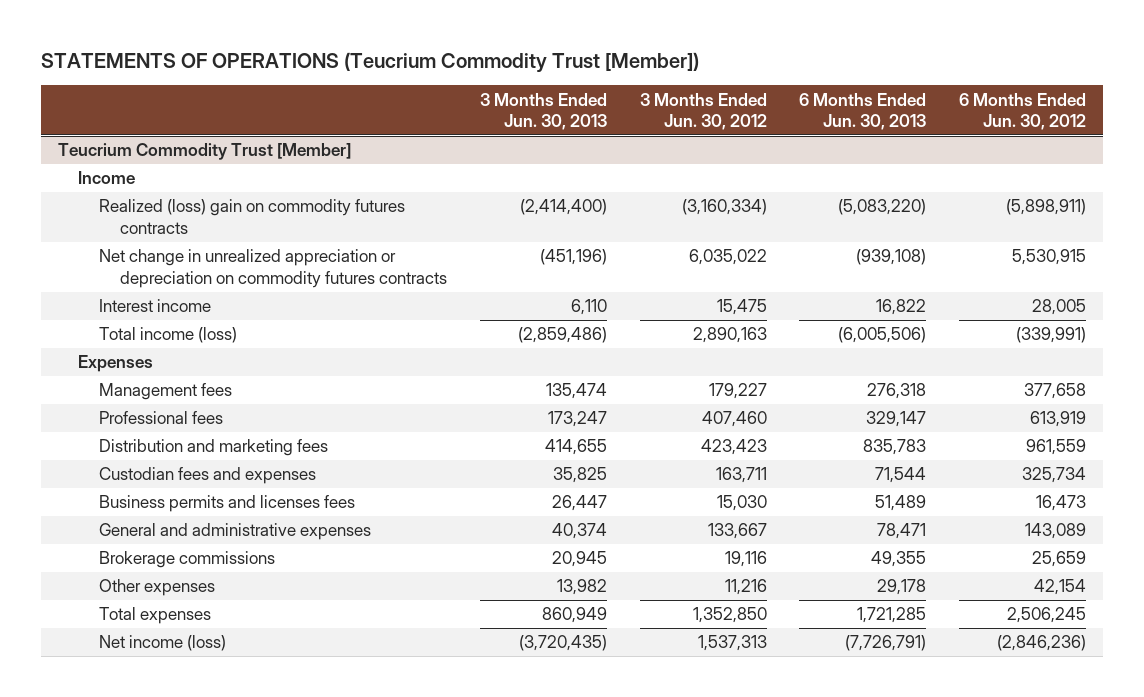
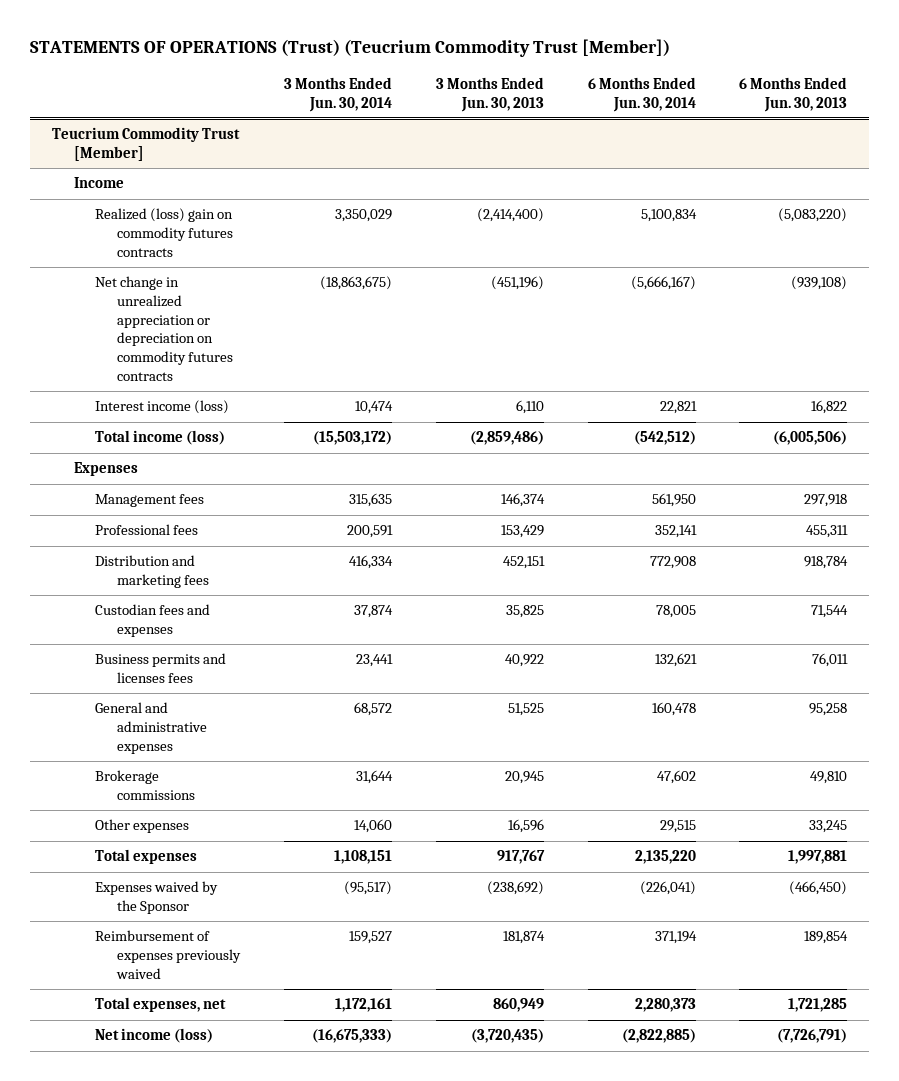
[41,51,700,73] STATEMENTS OF OPERATIONS (Teucrium Commodity Trust [Member]) -> [29,39,670,58] STATEMENTS OF OPERATIONS (Trust) (Teucrium Commodity Trust [Member])
[639,92,767,130] 3 Months Ended Jun. 30, 2012 -> none
[959,92,1087,130] 6 Months Ended Jun. 30, 2012 -> none
none -> [284,77,393,112] 3 Months Ended Jun. 30, 2014
none -> [587,77,696,112] 6 Months Ended Jun. 30, 2014
[99,299,212,313] Interest income -> [95,400,230,415] Interest income (loss)
[545,383,607,400] 135,474 -> [500,493,545,508] 146,374
[867,383,927,400] 276,318 -> [804,494,848,508] 297,918
[547,411,607,428] 173,247 -> [500,525,544,539] 153,429
[866,411,927,428] 329,147 -> [806,525,849,539] 455,311
[544,439,607,456] 414,655 -> [502,556,545,570] 452,151
[863,439,927,456] 835,783 -> [804,556,849,570] 918,784
[551,495,607,512] 26,447 -> [504,654,544,668] 40,922
[875,495,927,512] 51,489 -> [812,653,849,668] 76,011
[551,523,607,540] 40,374 -> [507,703,544,717] 51,525
[877,523,927,540] 78,471 -> [809,703,848,717] 95,258
[871,551,927,568] 49,355 -> [810,771,848,785] 49,810
[556,579,607,596] 13,982 -> [507,819,544,834] 16,596
[877,579,927,596] 29,178 -> [809,820,848,834] 33,245
[541,607,607,624] 860,949 -> [496,850,545,865] 917,767
[857,607,927,624] 1,721,285 -> [788,850,848,865] 1,997,881
none -> [95,881,219,915] Expenses waived by the Sponsor
none -> [95,930,242,979] Reimbursement of expenses previously waived
none -> [95,997,227,1013] Total expenses, net

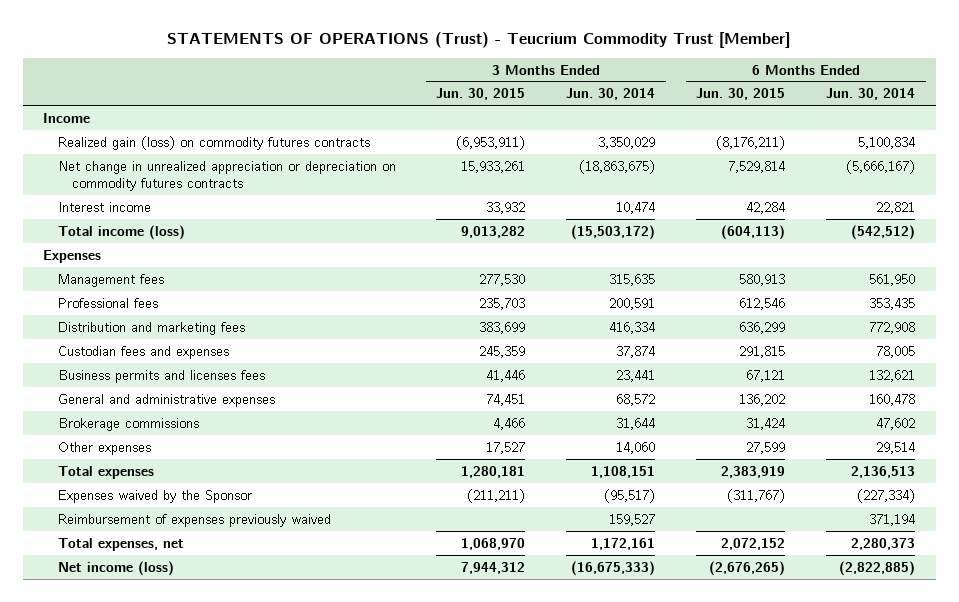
[29,39,670,58] STATEMENTS OF OPERATIONS (Trust) (Teucrium Commodity Trust [Member]) -> [167,32,791,49] STATEMENTS OF OPERATIONS (Trust) - Teucrium Commodity Trust [Member]
[435,77,544,112] 3 Months Ended Jun. 30, 2013 -> none
[739,77,848,112] 6 Months Ended Jun. 30, 2013 -> none
none -> [436,88,526,101] Jun. 30, 2015
none -> [696,88,786,101] Jun. 30, 2015
[51,127,240,162] Teucrium Commodity Trust [Member] -> none
[95,208,234,257] Realized (loss) gain on commodity futures contracts -> [57,135,370,150] Realized gain (loss) on commodity futures contracts
[95,400,230,415] Interest income (loss) -> [57,201,151,212] Interest income
[654,525,697,539] 352,141 -> [869,297,916,310] 353,435
[659,820,696,834] 29,515 -> [876,441,916,454] 29,514
[634,850,696,865] 2,135,220 -> [851,465,916,478] 2,136,513
[639,881,696,896] (226,041) -> [857,488,916,503] (227,334)

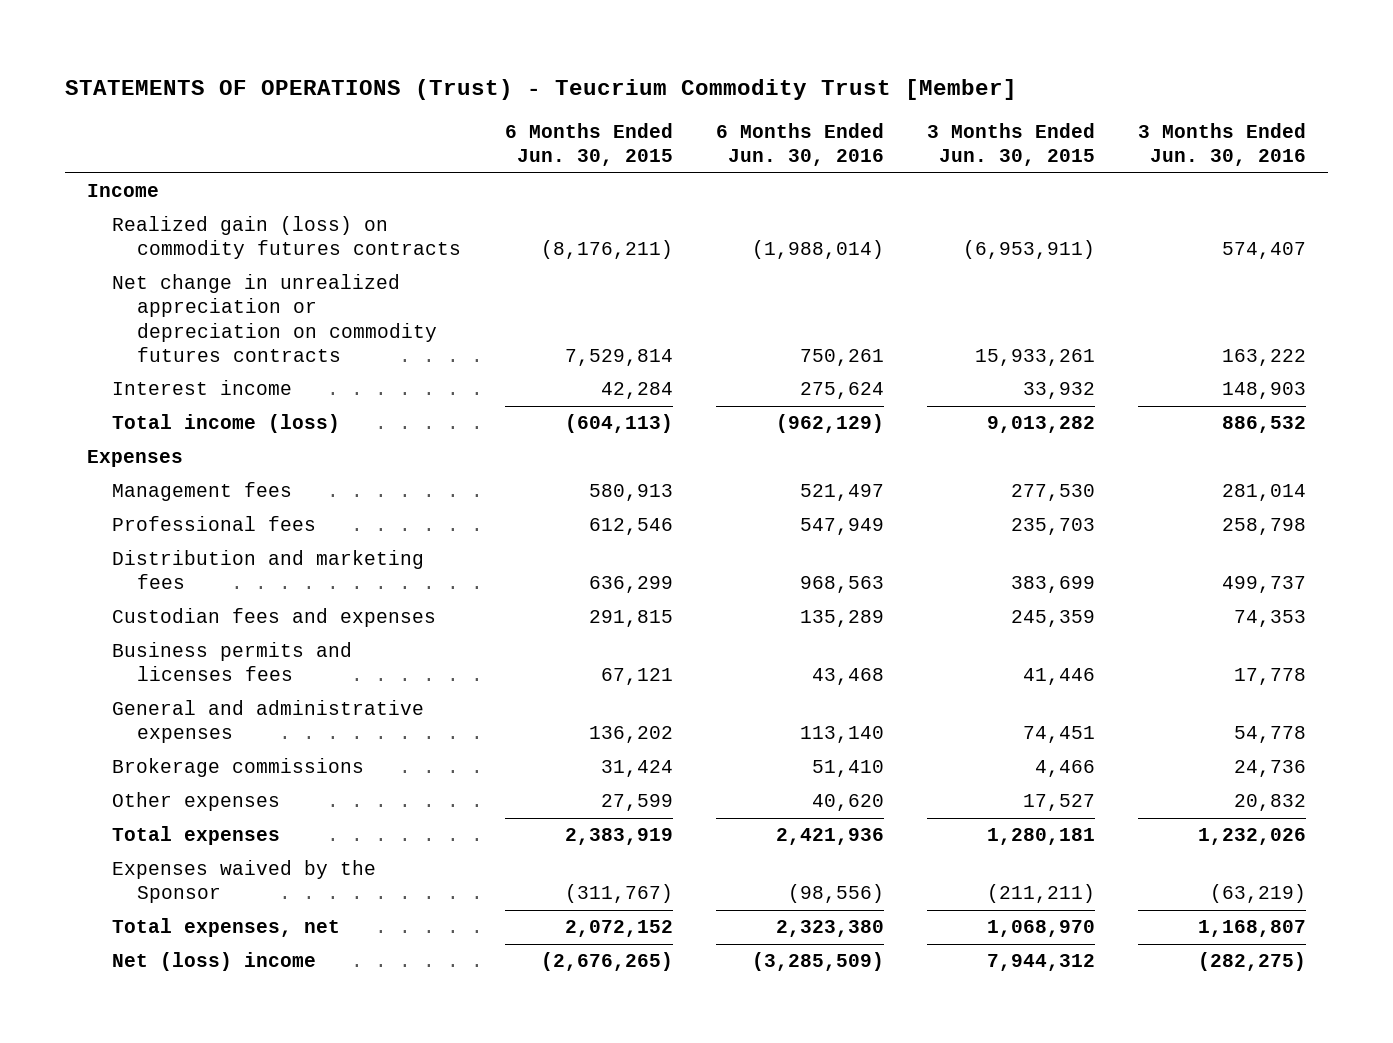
[566,88,656,101] Jun. 30, 2014 -> none
[826,88,916,101] Jun. 30, 2014 -> none
none -> [715,123,884,167] 6 Months Ended Jun. 30, 2016
none -> [1138,123,1307,167] 3 Months Ended Jun. 30, 2016
[57,513,331,527] Reimbursement of expenses previously waived -> none
[57,560,174,576] Net income (loss) -> [111,952,316,972] Net (loss) income

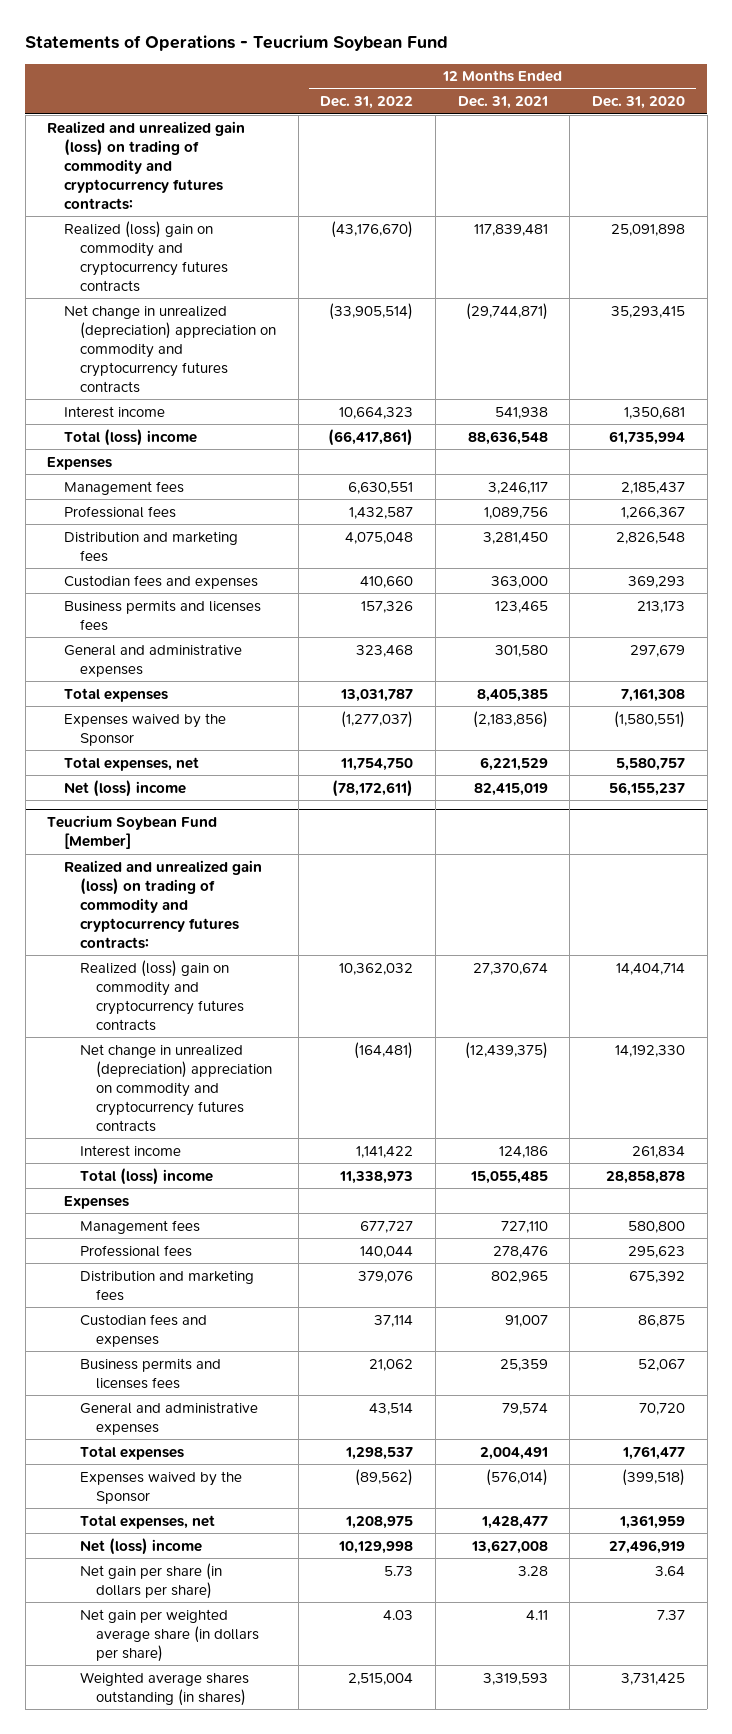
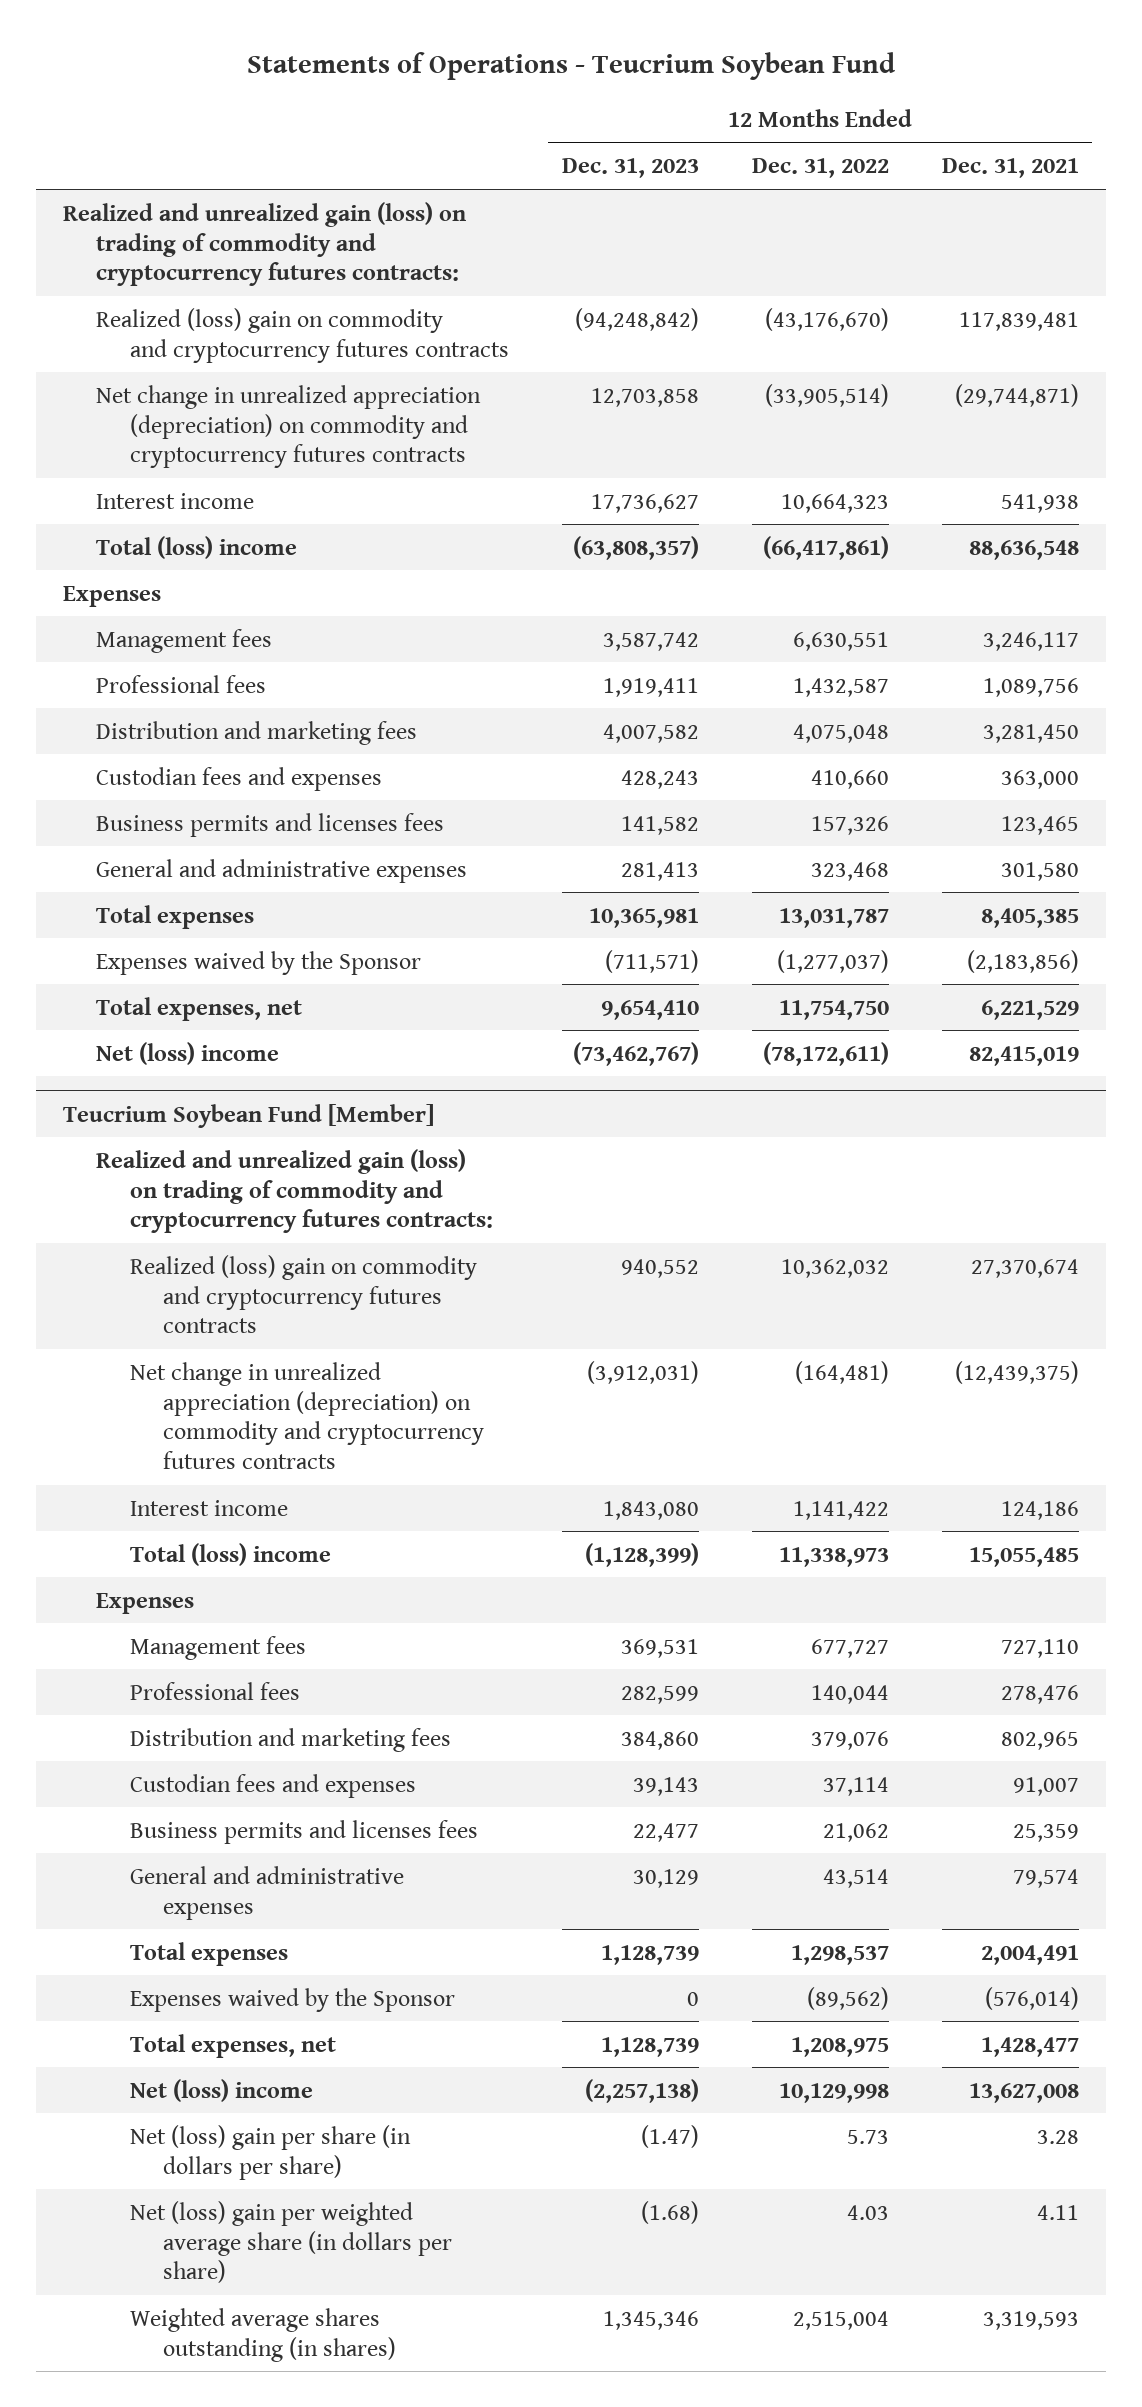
[591,96,685,110] Dec. 31, 2020 -> none
none -> [561,158,699,179] Dec. 31, 2023
[63,304,276,393] Net change in unrealized (depreciation) appreciation on commodity and cryptocurrency futures contracts -> [96,384,482,469] Net change in unrealized appreciation (depreciation) on commodity and cryptocurrency futures contracts
[79,1043,273,1132] Net change in unrealized (depreciation) appreciation on commodity and cryptocurrency futures contracts -> [129,1361,485,1470] Net change in unrealized appreciation (depreciation) on commodity and cryptocurrency futures contracts
[79,1562,222,1599] Net gain per share (in dollars per share) -> [129,2124,411,2180] Net (loss) gain per share (in dollars per share)
[79,1608,260,1662] Net gain per weighted average share (in dollars per share) -> [129,2200,453,2284] Net (loss) gain per weighted average share (in dollars per share)

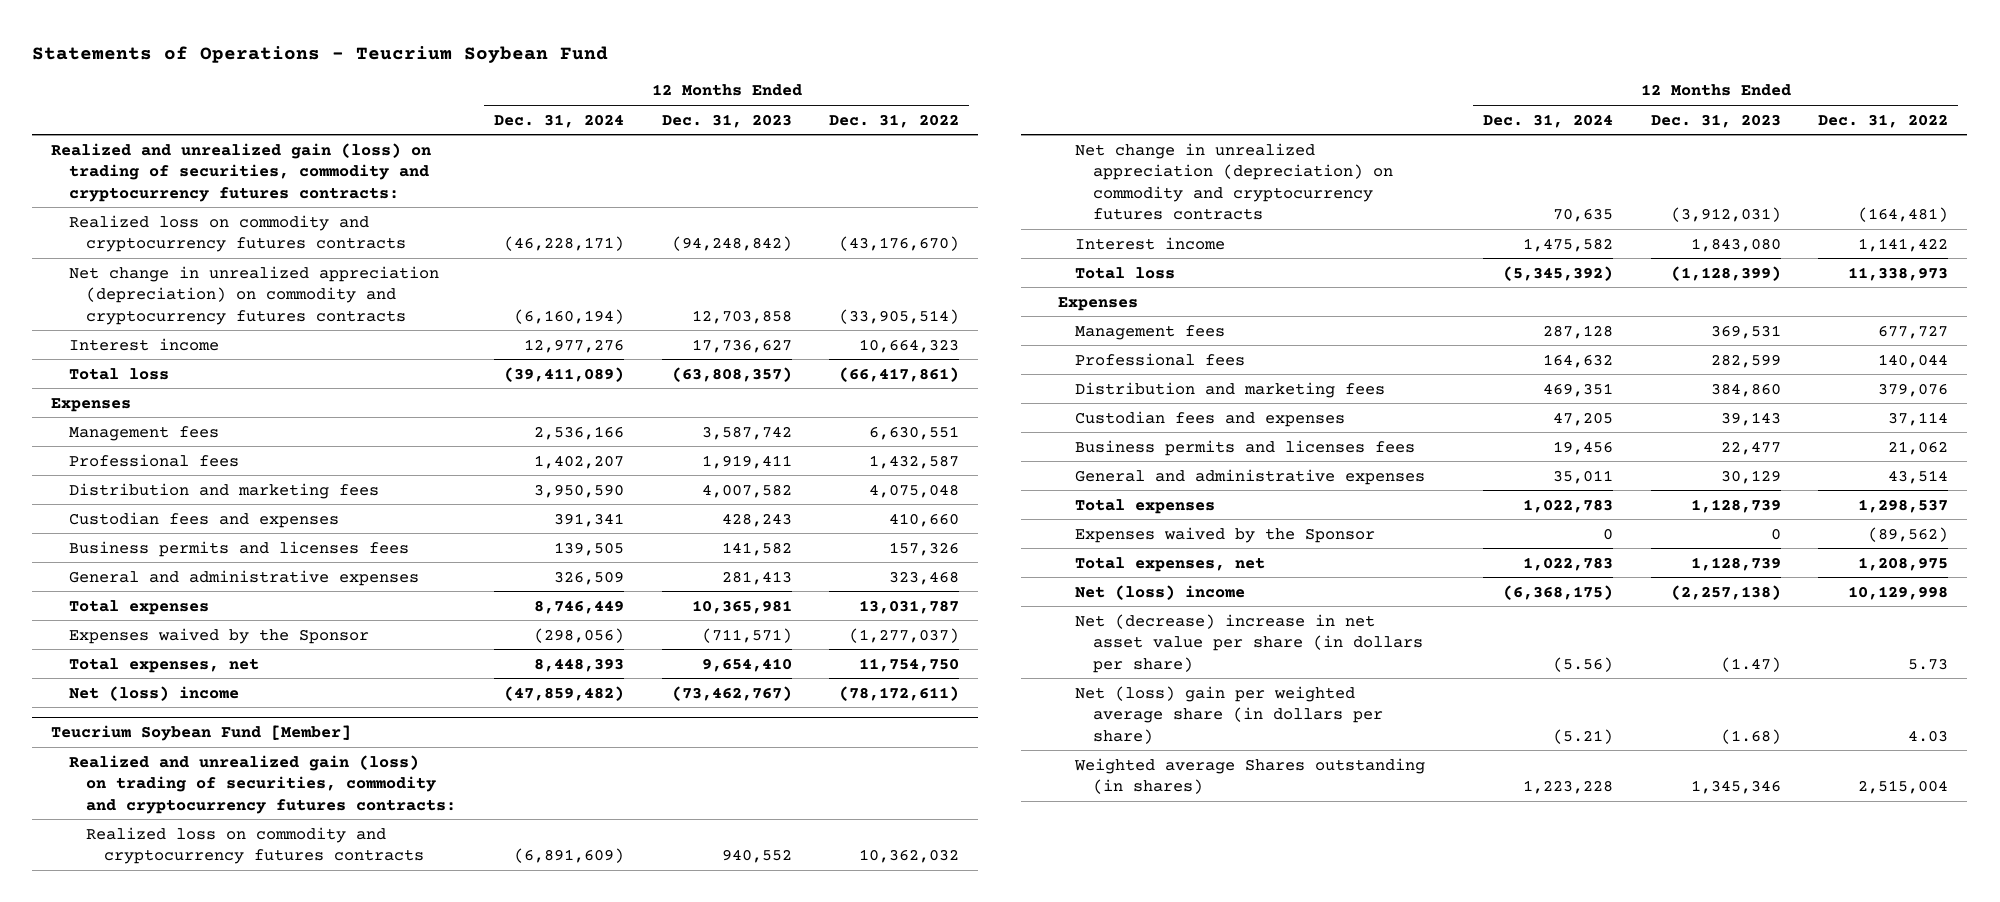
[941,158,1079,179] Dec. 31, 2021 -> none
none -> [493,113,624,128] Dec. 31, 2024
[62,201,466,287] Realized and unrealized gain (loss) on trading of commodity and cryptocurrency futures contracts: -> [51,142,432,202] Realized and unrealized gain (loss) on trading of securities, commodity and cryptocurrency futures contracts:
[96,307,509,363] Realized (loss) gain on commodity and cryptocurrency futures contracts -> [68,214,407,253] Realized loss on commodity and cryptocurrency futures contracts
[96,535,298,559] Total (loss) income -> [68,367,169,380] Total loss
[96,1148,493,1234] Realized and unrealized gain (loss) on trading of commodity and cryptocurrency futures contracts: -> [68,754,457,814] Realized and unrealized gain (loss) on trading of securities, commodity and cryptocurrency futures contracts:
[129,1254,477,1334] Realized (loss) gain on commodity and cryptocurrency futures contracts -> [86,826,424,865] Realized loss on commodity and cryptocurrency futures contracts
[129,1542,331,1566] Total (loss) income -> [1075,266,1176,279] Total loss
[129,2124,411,2180] Net (loss) gain per share (in dollars per share) -> [1075,613,1423,673] Net (decrease) increase in net asset value per share (in dollars per share)
[129,2307,397,2362] Weighted average shares outstanding (in shares) -> [1074,757,1426,795] Weighted average Shares outstanding (in shares)

